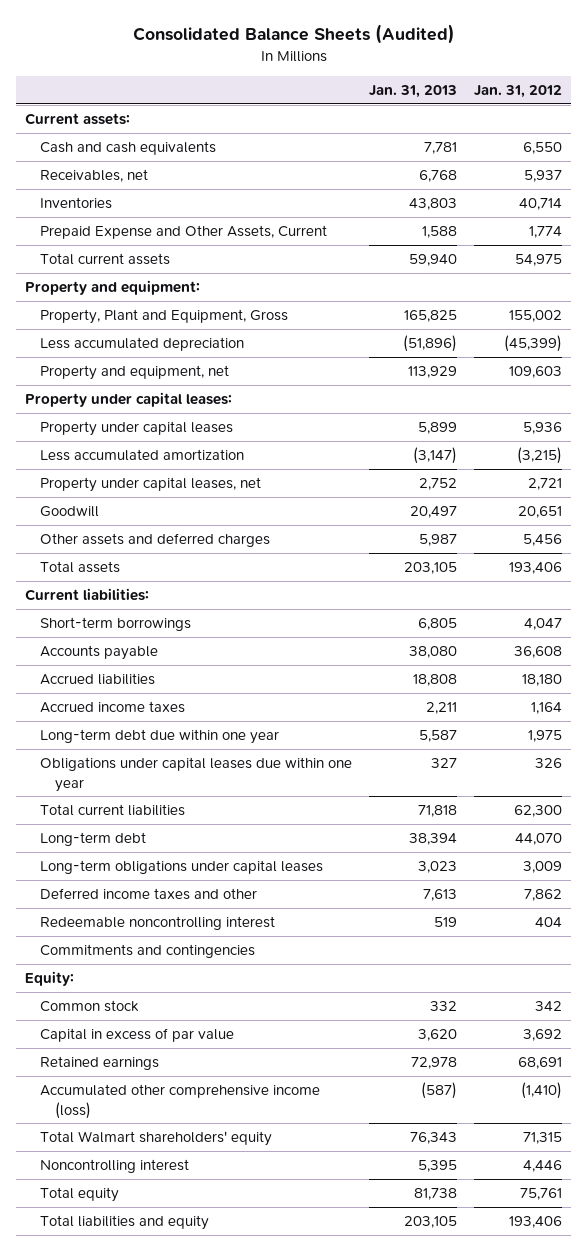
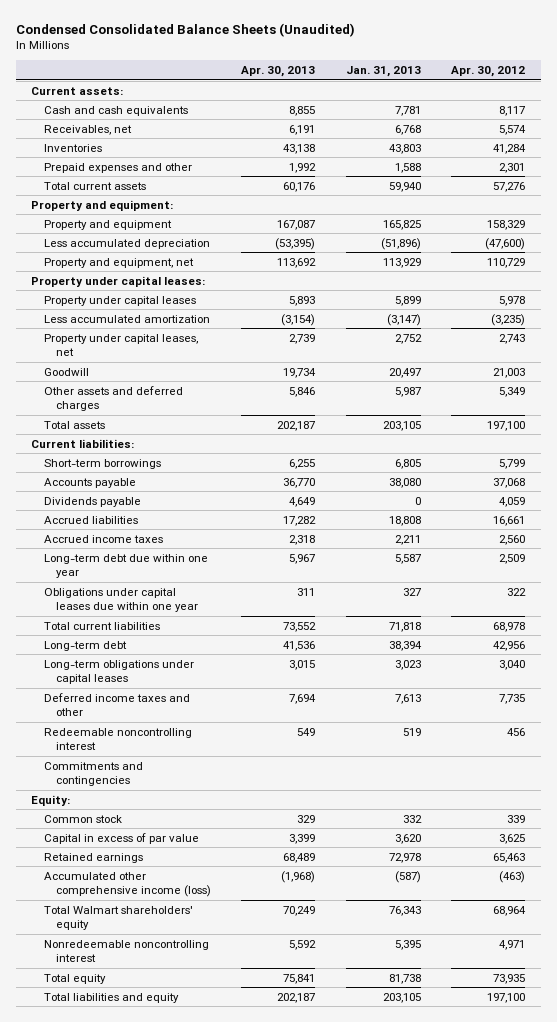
[132,24,455,45] Consolidated Balance Sheets (Audited) -> [16,22,356,37] Condensed Consolidated Balance Sheets (Unaudited)
[474,84,563,98] Jan. 31, 2012 -> none
none -> [241,66,316,78] Apr. 30, 2013
none -> [451,66,526,78] Apr. 30, 2012
[40,224,328,239] Prepaid Expense and Other Assets, Current -> [43,162,192,173] Prepaid expenses and other
[40,308,289,324] Property, Plant and Equipment, Gross -> [43,219,172,230] Property and equipment
none -> [43,496,141,507] Dividends payable
[40,1158,190,1173] Noncontrolling interest -> [43,939,209,963] Nonredeemable noncontrolling interest

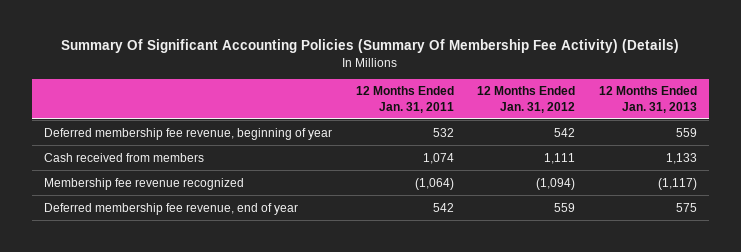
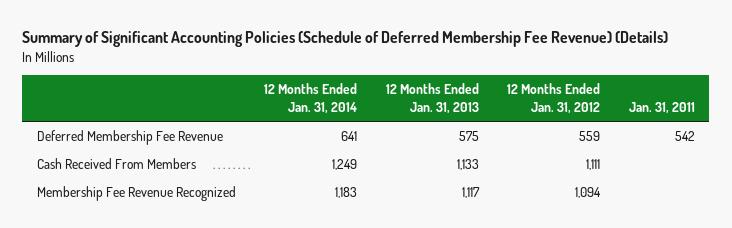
[61,39,680,54] Summary Of Significant Accounting Policies (Summary Of Membership Fee Activity) (Details) -> [22,31,669,48] Summary of Significant Accounting Policies (Schedule of Deferred Membership Fee Revenue) (Details)
[355,86,454,113] 12 Months Ended Jan. 31, 2011 -> none
none -> [264,83,358,114] 12 Months Ended Jan. 31, 2014
none -> [629,101,696,114] Jan. 31, 2011
[43,202,298,215] Deferred membership fee revenue, end of year -> none
[43,127,332,140] Deferred membership fee revenue, beginning of year -> [36,130,223,146] Deferred Membership Fee Revenue
[554,127,576,137] 542 -> [579,131,601,142] 559
[676,127,698,137] 559 -> [458,131,479,142] 575
[43,152,204,162] Cash received from members -> [36,158,196,170] Cash Received From Members
[43,177,244,190] Membership fee revenue recognized -> [36,186,236,202] Membership Fee Revenue Recognized
[536,177,576,190] (1,094) -> [575,187,602,199] 1,094
[658,177,698,190] (1,117) -> [461,187,480,199] 1,117

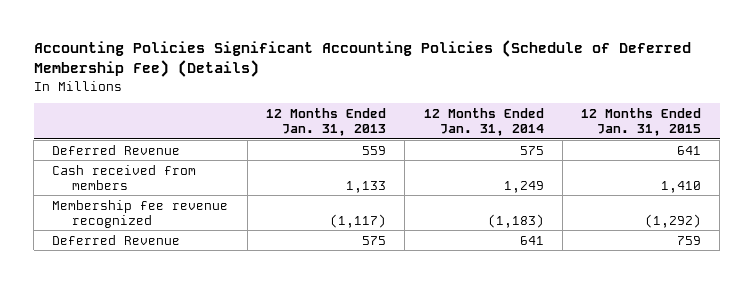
[22,31,669,48] Summary of Significant Accounting Policies (Schedule of Deferred Membership Fee Revenue) (Details) -> [33,40,691,78] Accounting Policies Significant Accounting Policies (Schedule of Deferred Membership Fee) (Details)
[507,83,601,114] 12 Months Ended Jan. 31, 2012 -> none
[629,101,696,114] Jan. 31, 2011 -> none
none -> [581,108,702,137] 12 Months Ended Jan. 31, 2015
[36,130,223,146] Deferred Membership Fee Revenue -> [52,144,181,155] Deferred Revenue
[341,131,358,142] 641 -> [519,145,544,155] 575
[458,131,479,142] 575 -> [361,145,386,155] 559
[36,158,196,170] Cash Received From Members -> [52,164,197,190] Cash received from members
[36,186,236,202] Membership Fee Revenue Recognized -> [52,199,229,228] Membership fee revenue recognized
[335,187,358,199] 1,183 -> [487,213,544,228] (1,183)
[461,187,480,199] 1,117 -> [329,213,386,228] (1,117)
none -> [52,234,181,245] Deferred Revenue

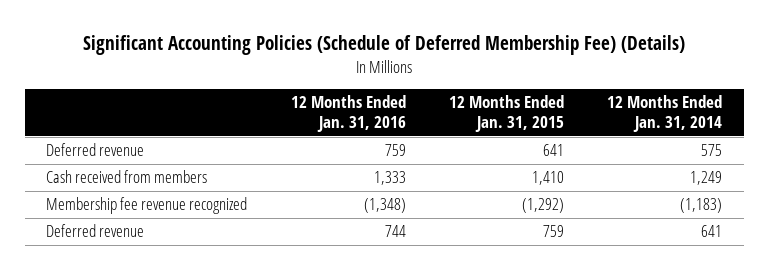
[33,40,691,78] Accounting Policies Significant Accounting Policies (Schedule of Deferred Membership Fee) (Details) -> [83,35,686,56] Significant Accounting Policies (Schedule of Deferred Membership Fee) (Details)
[265,108,386,137] 12 Months Ended Jan. 31, 2013 -> none
none -> [290,95,406,133] 12 Months Ended Jan. 31, 2016
[52,144,181,155] Deferred Revenue -> [46,143,145,157] Deferred revenue
[52,234,181,245] Deferred Revenue -> [46,224,145,238] Deferred revenue

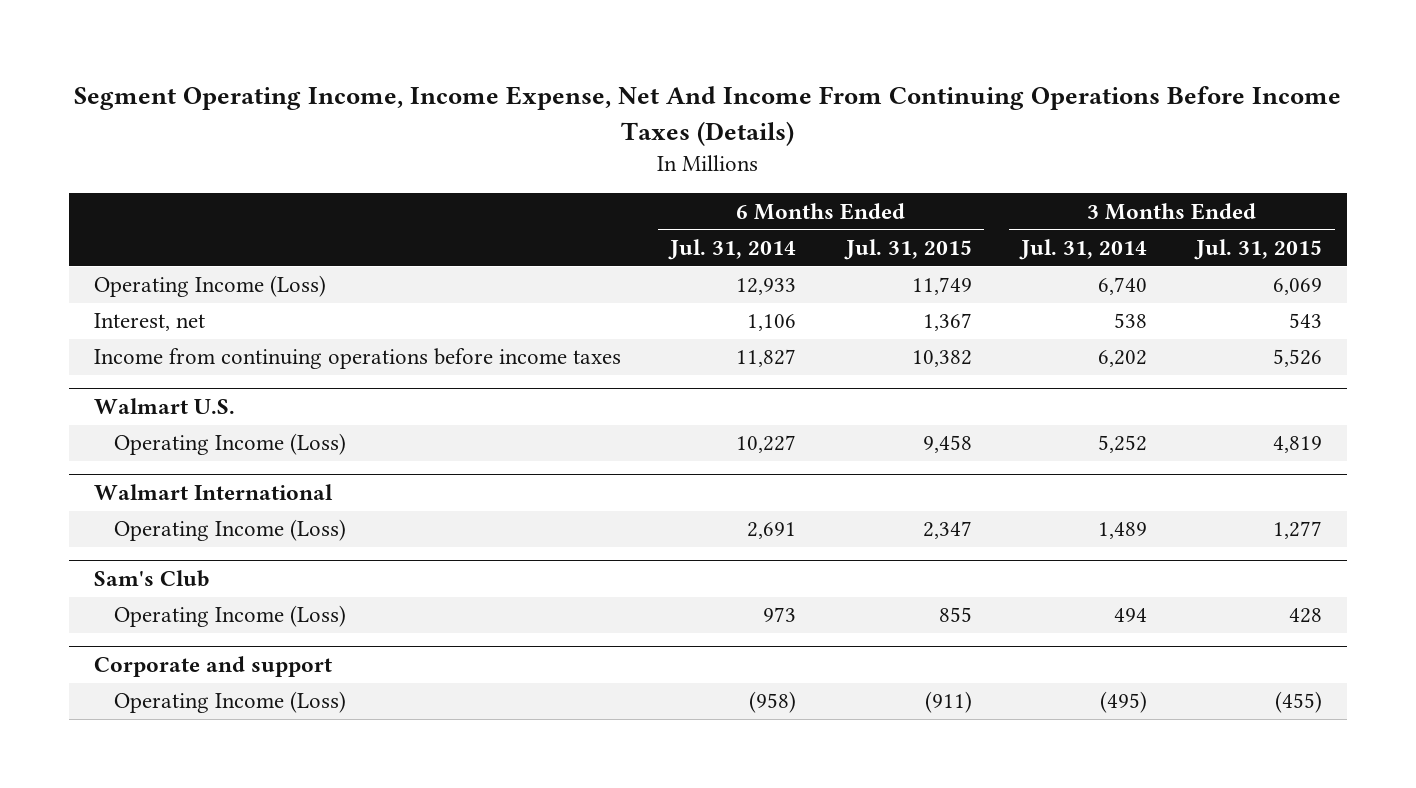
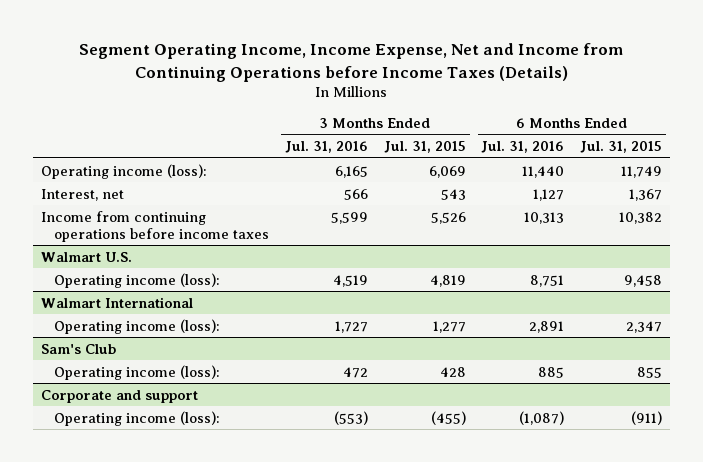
[74,86,1342,146] Segment Operating Income, Income Expense, Net And Income From Continuing Operations Before Income Taxes (Details) -> [79,43,624,82] Segment Operating Income, Income Expense, Net and Income from Continuing Operations before Income Taxes (Details)
[668,238,797,260] Jul. 31, 2014 -> none
[1018,238,1147,260] Jul. 31, 2014 -> none
none -> [285,141,369,154] Jul. 31, 2016
none -> [481,141,565,154] Jul. 31, 2016
[93,275,326,298] Operating Income (Loss) -> [40,163,207,179] Operating income (loss):
[113,433,346,456] Operating Income (Loss) -> [54,272,221,288] Operating income (loss):
[113,519,346,542] Operating Income (Loss) -> [54,318,221,334] Operating income (loss):
[113,605,346,628] Operating Income (Loss) -> [54,364,221,380] Operating income (loss):
[113,691,346,714] Operating Income (Loss) -> [54,410,221,426] Operating income (loss):

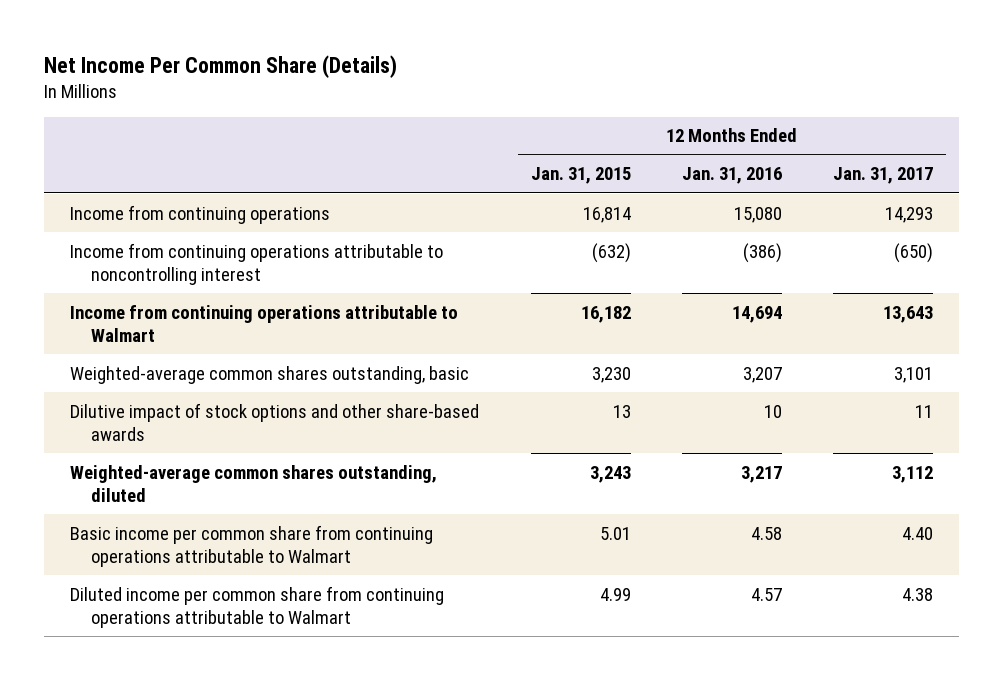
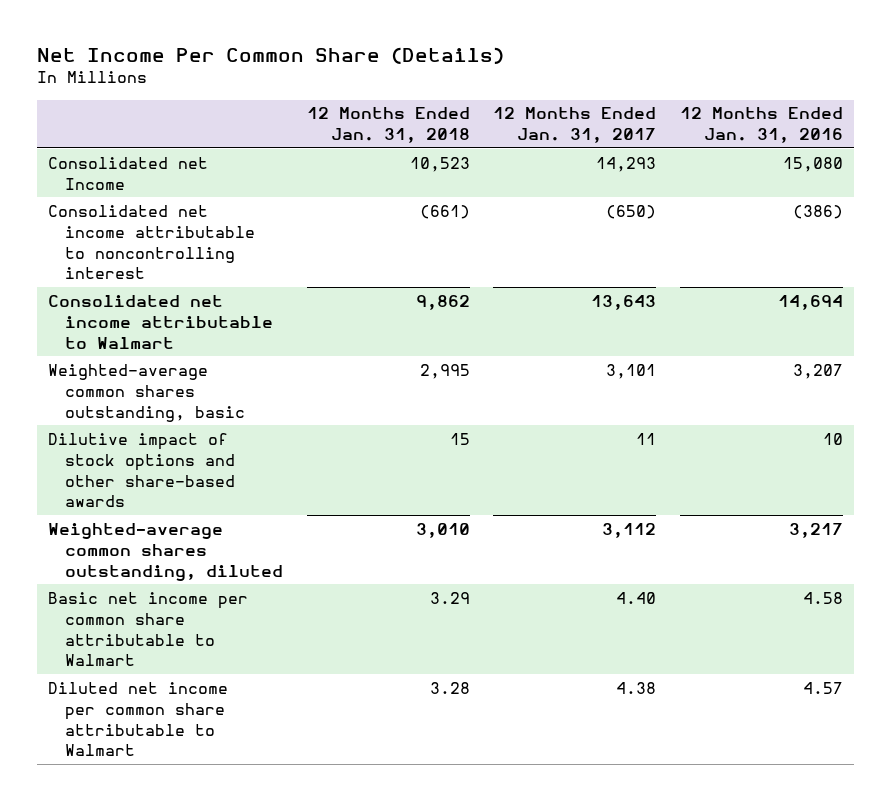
[530,167,631,185] Jan. 31, 2015 -> none
none -> [306,107,470,144] 12 Months Ended Jan. 31, 2018
[70,204,331,224] Income from continuing operations -> [48,156,209,190] Consolidated net Income
[70,242,444,285] Income from continuing operations attributable to noncontrolling interest -> [48,204,256,280] Consolidated net income attributable to noncontrolling interest
[70,304,459,342] Income from continuing operations attributable to Walmart -> [48,294,274,349] Consolidated net income attributable to Walmart
[70,524,434,567] Basic income per common share from continuing operations attributable to Walmart -> [48,591,249,667] Basic net income per common share attributable to Walmart
[70,585,445,628] Diluted income per common share from continuing operations attributable to Walmart -> [48,681,229,757] Diluted net income per common share attributable to Walmart

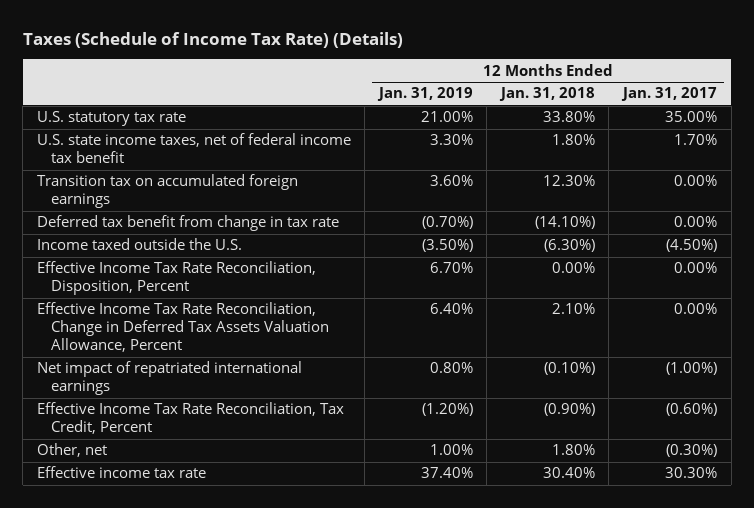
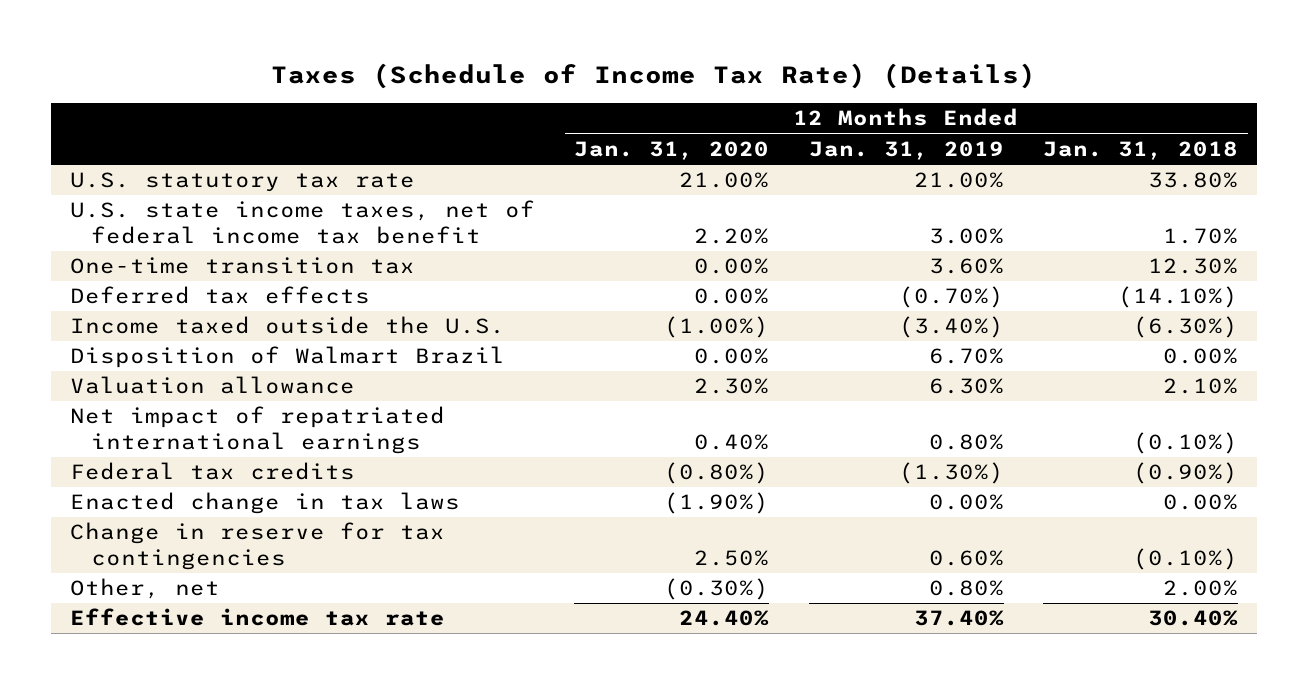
[621,87,718,102] Jan. 31, 2017 -> none
none -> [574,140,770,160] Jan. 31, 2020
[36,261,316,296] Effective Income Tax Rate Reconciliation, Disposition, Percent -> none
[36,302,330,353] Effective Income Tax Rate Reconciliation, Change in Deferred Tax Assets Valuation Allowance, Percent -> none
[429,134,473,146] 3.30% -> [928,227,1004,244] 3.00%
[551,134,595,146] 1.80% -> [1162,227,1238,244] 1.70%
[36,174,298,209] Transition tax on accumulated foreign earnings -> [70,257,416,275] One-time transition tax
[36,215,339,232] Deferred tax benefit from change in tax rate -> [70,286,371,305] Deferred tax effects
[421,239,473,253] (3.50%) -> [898,316,1004,339] (3.40%)
none -> [70,346,506,369] Disposition of Walmart Brazil
none -> [70,376,356,395] Valuation allowance
[36,402,344,435] Effective Income Tax Rate Reconciliation, Tax Credit, Percent -> [70,462,356,481] Federal tax credits
[421,403,473,417] (1.20%) -> [898,462,1004,485] (1.30%)
none -> [70,492,461,515] Enacted change in tax laws
none -> [70,522,446,570] Change in reserve for tax contingencies
[429,444,473,456] 1.00% -> [928,580,1004,597] 0.80%
[551,444,595,456] 1.80% -> [1162,580,1238,597] 2.00%

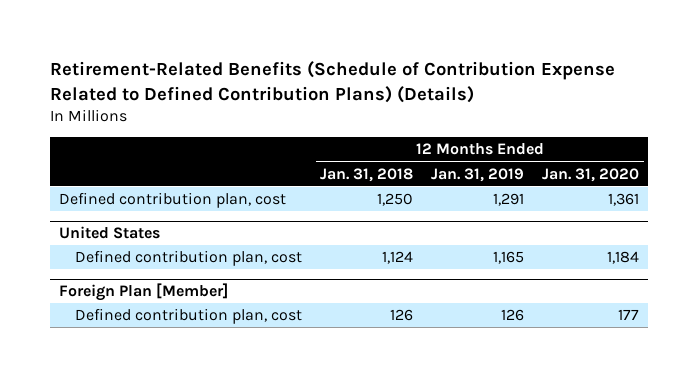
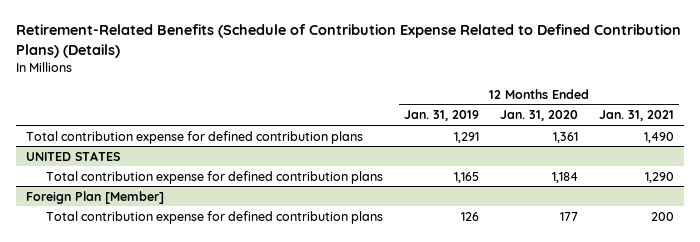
[320,167,414,182] Jan. 31, 2018 -> none
none -> [598,110,674,122] Jan. 31, 2021
[59,192,287,209] Defined contribution plan, cost -> [26,130,364,144] Total contribution expense for defined contribution plans
[59,226,161,240] United States -> [26,150,121,161] UNITED STATES
[74,250,302,267] Defined contribution plan, cost -> [45,170,383,184] Total contribution expense for defined contribution plans
[74,308,302,325] Defined contribution plan, cost -> [45,210,383,224] Total contribution expense for defined contribution plans

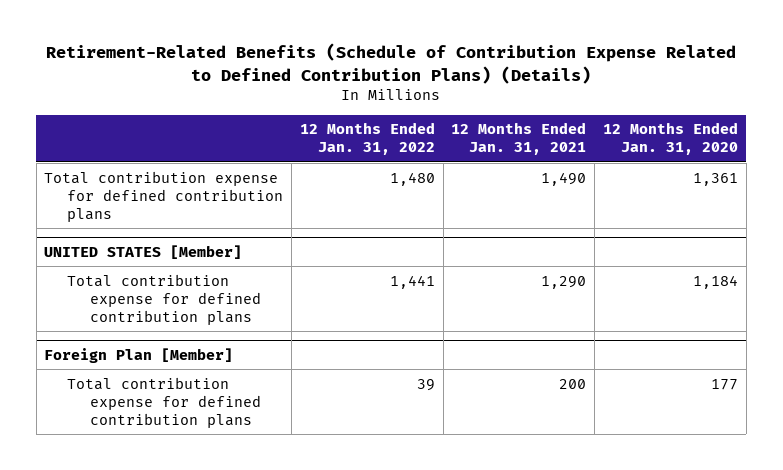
[403,110,479,122] Jan. 31, 2019 -> none
none -> [299,122,435,156] 12 Months Ended Jan. 31, 2022
[26,150,121,161] UNITED STATES -> [44,244,243,259] UNITED STATES [Member]

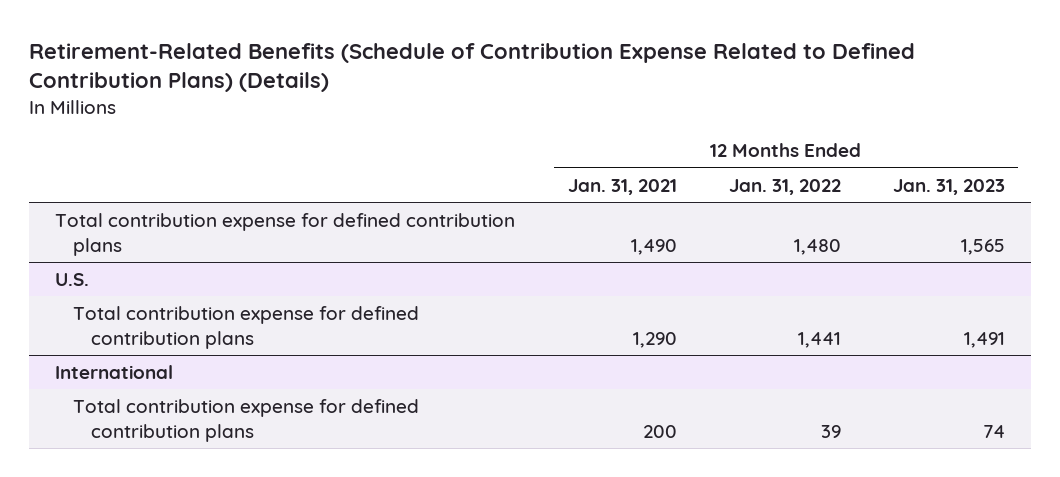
[603,122,739,156] 12 Months Ended Jan. 31, 2020 -> none
none -> [893,178,1006,195] Jan. 31, 2023
[44,244,243,259] UNITED STATES [Member] -> [55,272,90,286] U.S.
[44,347,234,363] Foreign Plan [Member] -> [55,364,174,379] International

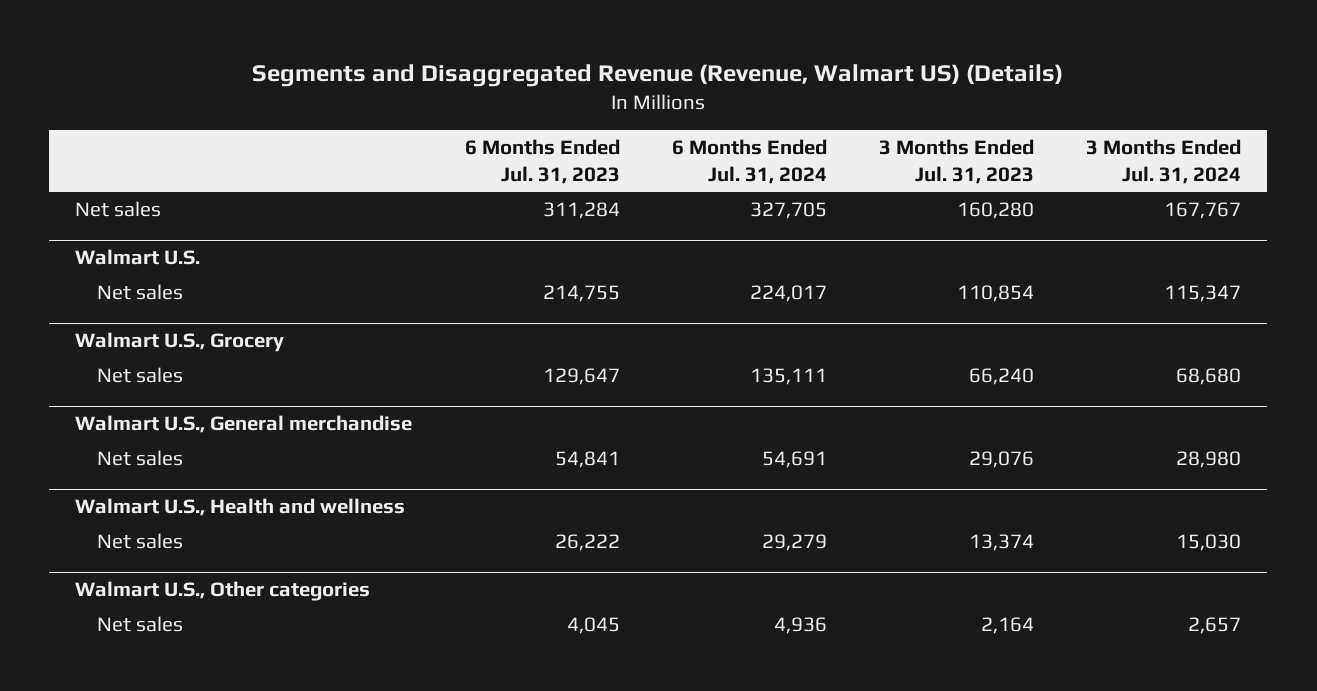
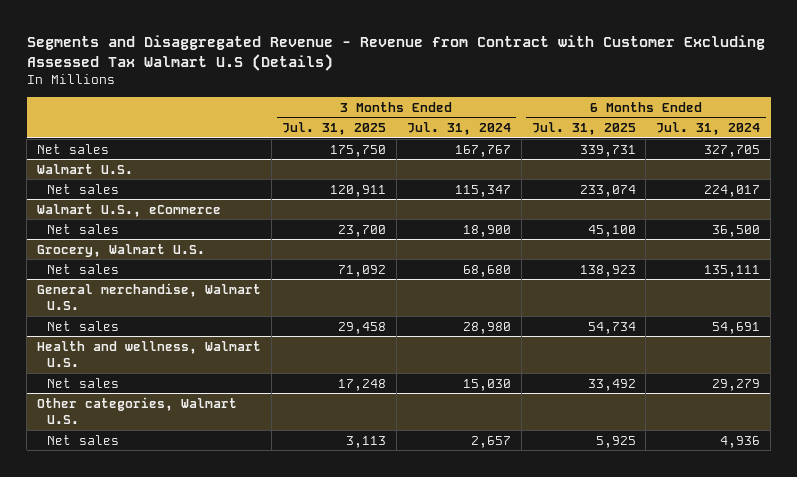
[252,64,1064,88] Segments and Disaggregated Revenue (Revenue, Walmart US) (Details) -> [26,34,765,71] Segments and Disaggregated Revenue - Revenue from Contract with Customer Excluding Assessed Tax Walmart U.S (Details)
[464,139,620,184] 6 Months Ended Jul. 31, 2023 -> none
[879,139,1035,184] 3 Months Ended Jul. 31, 2023 -> none
none -> [281,122,386,136] Jul. 31, 2025
none -> [531,122,636,136] Jul. 31, 2025
none -> [36,203,221,217] Walmart U.S., eCommerce
none -> [46,223,119,234] Net sales
[75,332,285,353] Walmart U.S., Grocery -> [36,243,205,257] Grocery, Walmart U.S.
[75,415,413,434] Walmart U.S., General merchandise -> [36,282,261,311] General merchandise, Walmart U.S.
[75,498,406,517] Walmart U.S., Health and wellness -> [36,340,261,368] Health and wellness, Walmart U.S.
[75,581,371,602] Walmart U.S., Other categories -> [36,396,237,425] Other categories, Walmart U.S.

